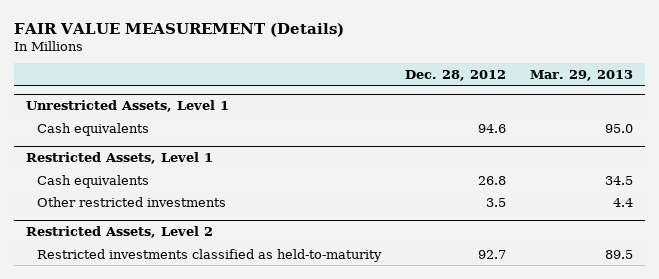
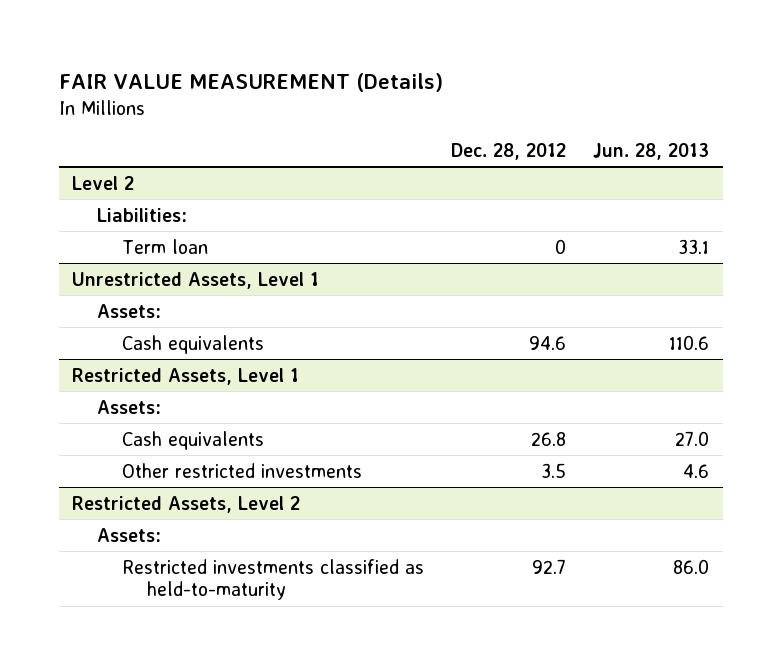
[529,70,633,82] Mar. 29, 2013 -> none
none -> [593,142,710,160] Jun. 28, 2013
none -> [72,175,135,190] Level 2
none -> [97,207,188,222] Liabilities:
none -> [122,238,209,254] Term loan
none -> [97,303,162,318] Assets:
none -> [97,399,162,414] Assets:
none -> [97,527,162,542] Assets:

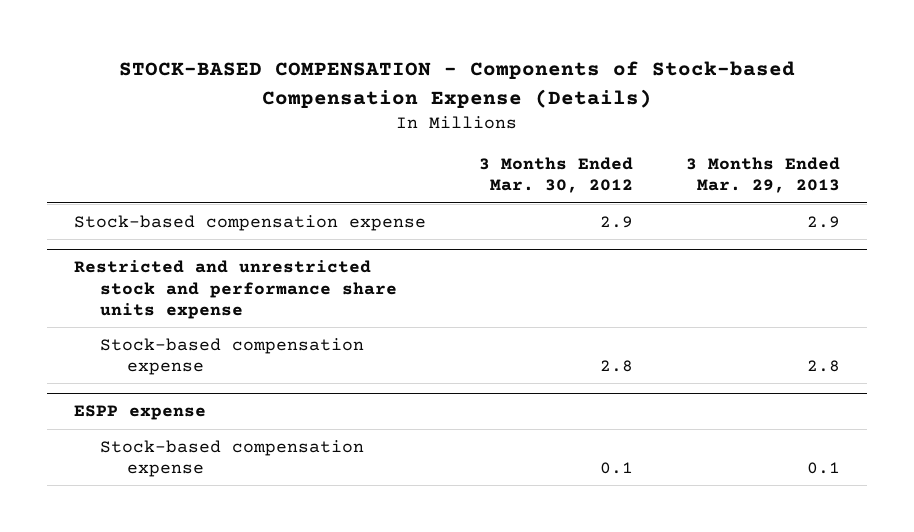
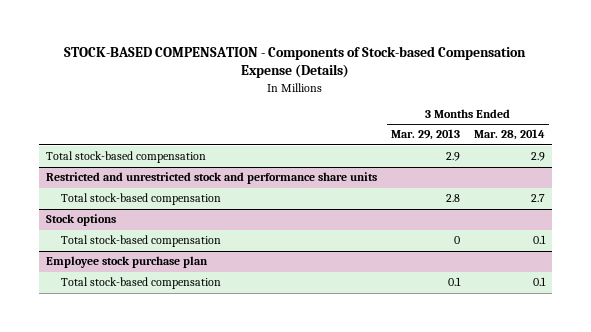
[478,157,633,194] 3 Months Ended Mar. 30, 2012 -> none
none -> [474,129,546,141] Mar. 28, 2014
[73,405,206,421] ESPP expense -> none
[73,214,426,231] Stock-based compensation expense -> [45,151,206,164] Total stock-based compensation
[73,260,398,319] Restricted and unrestricted stock and performance share units expense -> [45,172,377,185] Restricted and unrestricted stock and performance share units
[100,337,365,376] Stock-based compensation expense -> [61,193,222,206] Total stock-based compensation
none -> [45,214,116,227] Stock options
[100,439,365,478] Stock-based compensation expense -> [61,235,222,248] Total stock-based compensation
[807,462,841,475] 0.1 -> [453,236,460,245] 0
none -> [45,256,208,269] Employee stock purchase plan
none -> [61,277,222,290] Total stock-based compensation

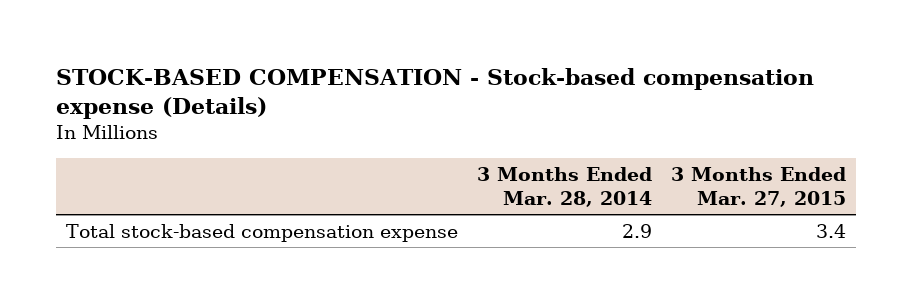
[64,45,527,79] STOCK-BASED COMPENSATION - Components of Stock-based Compensation Expense (Details) -> [55,68,814,120] STOCK-BASED COMPENSATION - Stock-based compensation expense (Details)
[390,129,460,141] Mar. 29, 2013 -> none
none -> [671,166,847,208] 3 Months Ended Mar. 27, 2015
[45,172,377,185] Restricted and unrestricted stock and performance share units -> none
[61,193,222,206] Total stock-based compensation -> none
[45,214,116,227] Stock options -> none
[61,235,222,248] Total stock-based compensation -> none
[45,256,208,269] Employee stock purchase plan -> none
[61,277,222,290] Total stock-based compensation -> none
[45,151,206,164] Total stock-based compensation -> [65,223,458,242] Total stock-based compensation expense

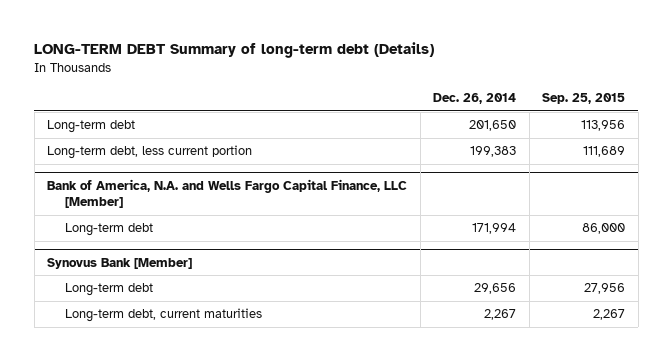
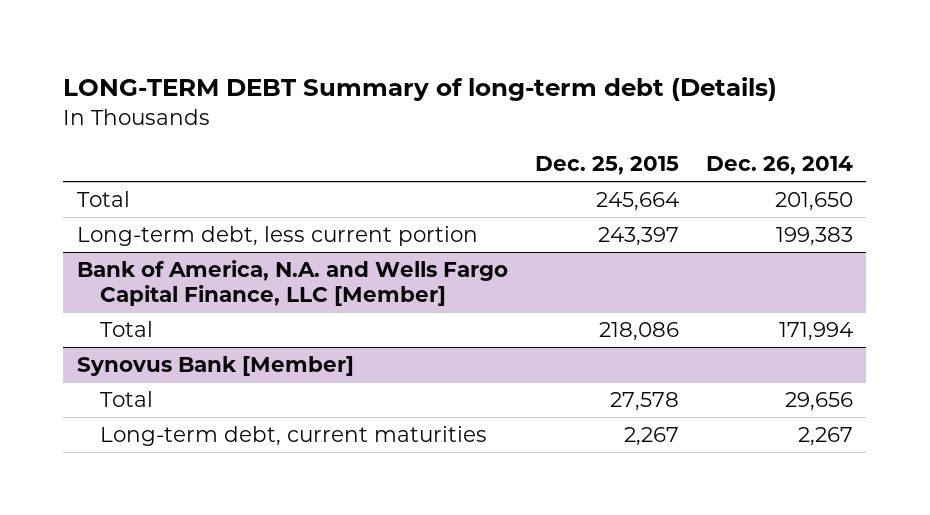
[542,93,626,105] Sep. 25, 2015 -> none
none -> [534,156,679,176] Dec. 25, 2015
[47,120,136,134] Long-term debt -> [76,190,130,207] Total
[65,223,154,237] Long-term debt -> [100,320,154,337] Total
[65,283,154,297] Long-term debt -> [100,390,154,407] Total

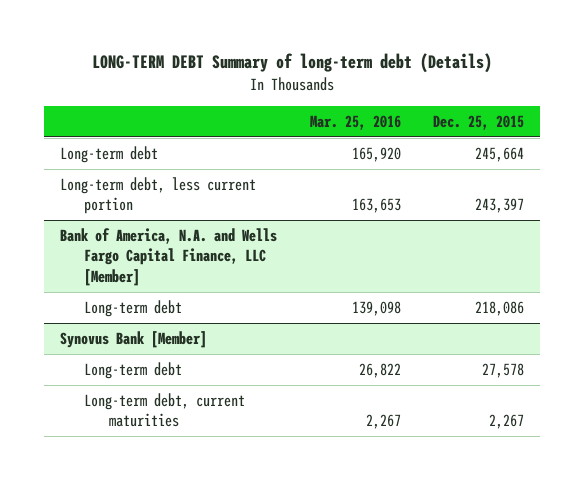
[705,156,853,176] Dec. 26, 2014 -> none
none -> [309,114,401,130] Mar. 25, 2016
[76,190,130,207] Total -> [60,146,159,164] Long-term debt
[100,320,154,337] Total -> [84,300,183,318] Long-term debt
[100,390,154,407] Total -> [84,362,183,380] Long-term debt

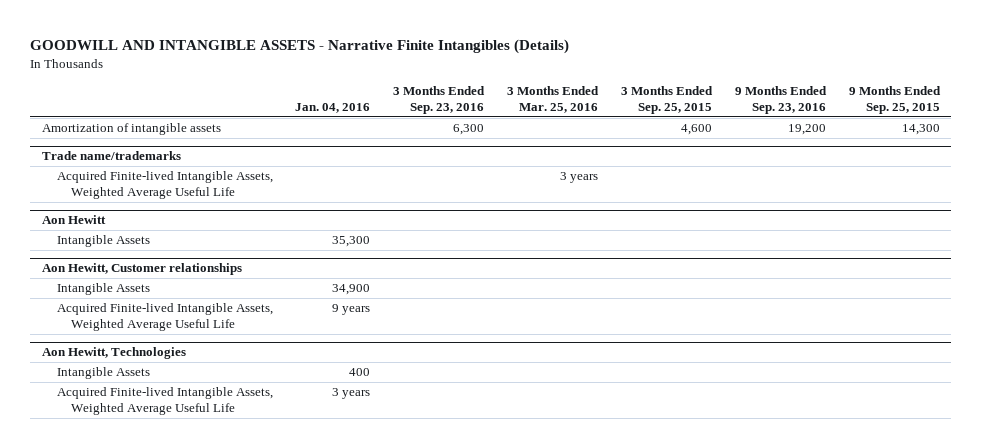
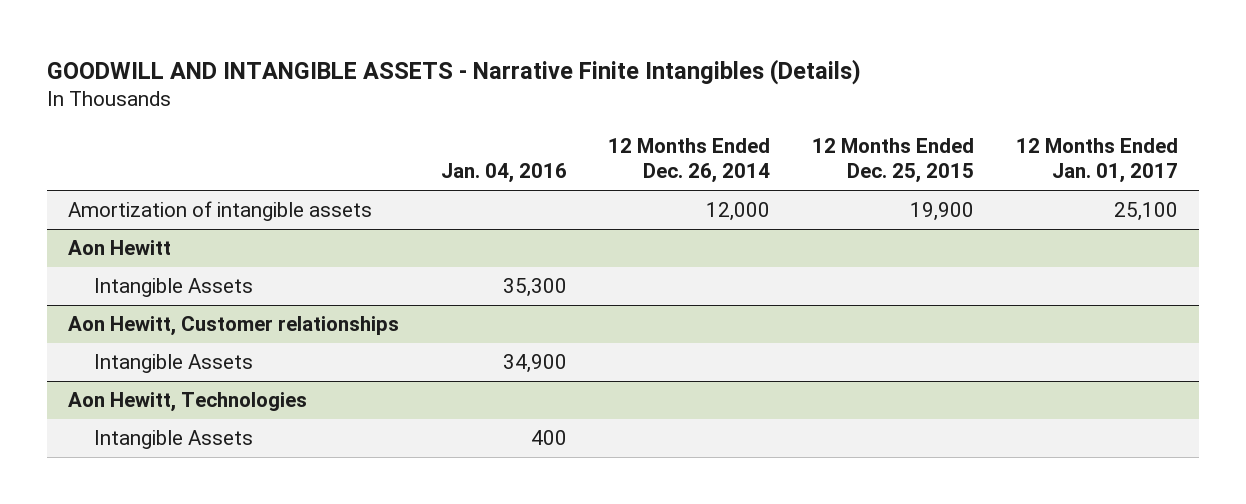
[393,85,486,115] 3 Months Ended Sep. 23, 2016 -> none
[507,85,600,114] 3 Months Ended Mar. 25, 2016 -> none
[620,85,713,115] 3 Months Ended Sep. 25, 2015 -> none
[734,85,827,115] 9 Months Ended Sep. 23, 2016 -> none
[848,85,941,115] 9 Months Ended Sep. 25, 2015 -> none
none -> [608,138,771,184] 12 Months Ended Dec. 26, 2014
none -> [812,138,975,184] 12 Months Ended Dec. 25, 2015
none -> [1015,138,1178,184] 12 Months Ended Jan. 01, 2017
[41,151,181,161] Trade name/trademarks -> none
[56,170,273,200] Acquired Finite-lived Intangible Assets, Weighted Average Useful Life -> none
[56,302,273,332] Acquired Finite-lived Intangible Assets, Weighted Average Useful Life -> none
[56,386,273,416] Acquired Finite-lived Intangible Assets, Weighted Average Useful Life -> none

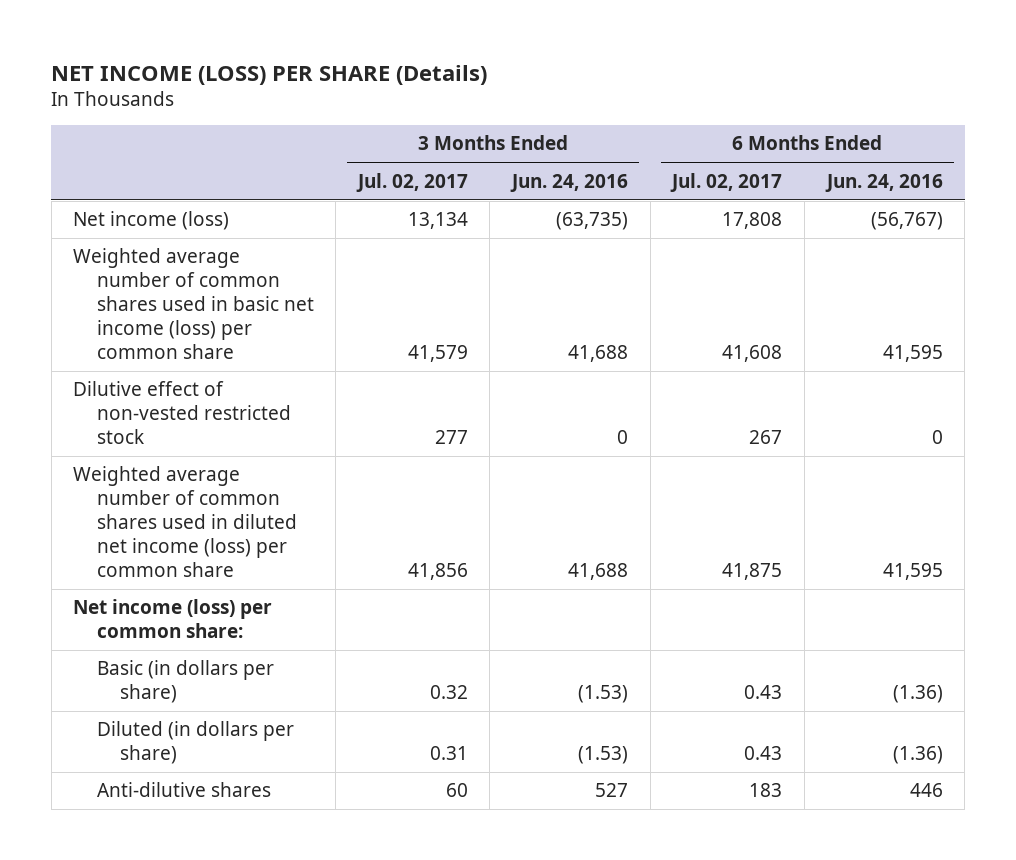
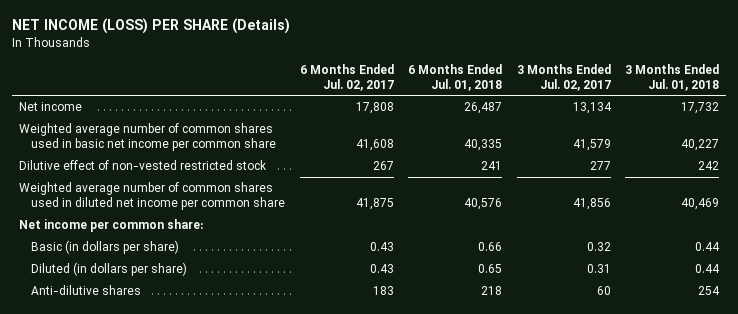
[510,173,629,192] Jun. 24, 2016 -> none
[824,173,943,192] Jun. 24, 2016 -> none
none -> [408,63,503,91] 6 Months Ended Jul. 01, 2018
none -> [625,63,720,91] 3 Months Ended Jul. 01, 2018
[73,211,230,231] Net income (loss) -> [19,102,83,112] Net income
[73,248,314,359] Weighted average number of common shares used in basic net income (loss) per common share -> [19,123,277,152] Weighted average number of common shares used in basic net income per common share
[73,466,297,577] Weighted average number of common shares used in diluted net income (loss) per common share -> [19,182,286,211] Weighted average number of common shares used in diluted net income per common share
[73,599,273,639] Net income (loss) per common share: -> [19,219,204,233] Net income per common share:

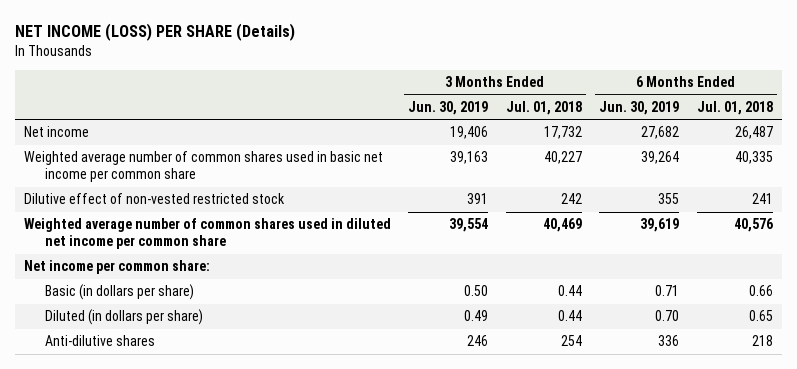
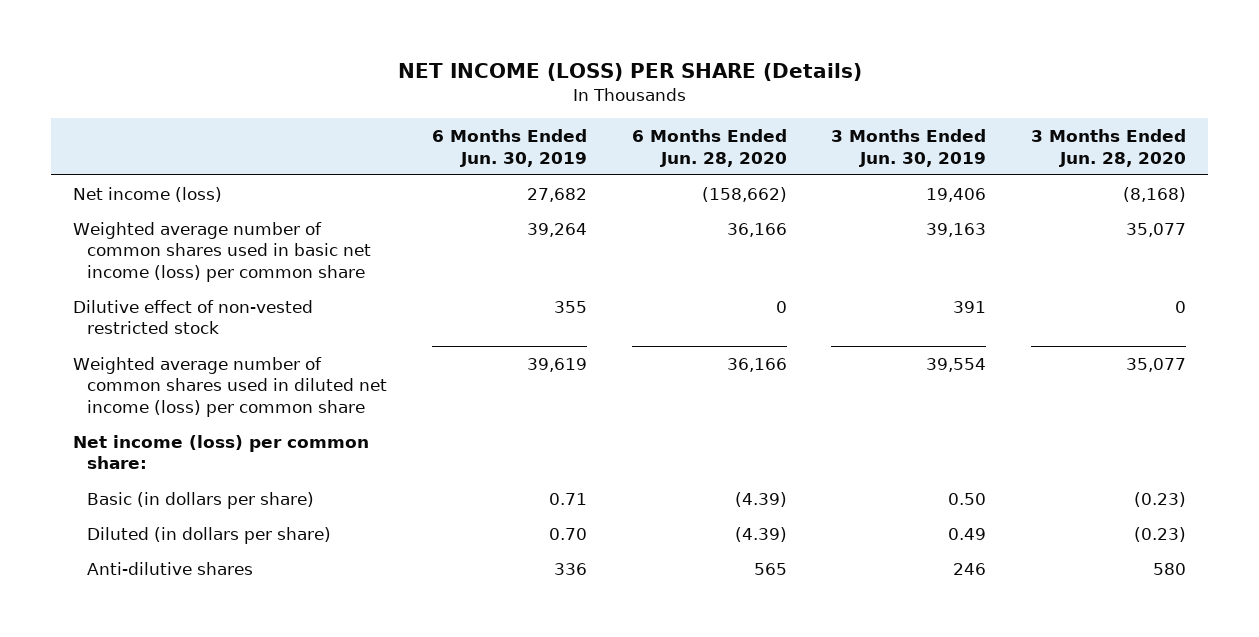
[505,100,582,115] Jul. 01, 2018 -> none
[696,100,773,115] Jul. 01, 2018 -> none
none -> [631,129,787,167] 6 Months Ended Jun. 28, 2020
none -> [1030,129,1186,167] 3 Months Ended Jun. 28, 2020
[23,126,89,138] Net income -> [73,186,223,202] Net income (loss)
[23,151,383,183] Weighted average number of common shares used in basic net income per common share -> [73,221,372,282] Weighted average number of common shares used in basic net income (loss) per common share
[23,218,391,250] Weighted average number of common shares used in diluted net income per common share -> [73,356,388,417] Weighted average number of common shares used in diluted net income (loss) per common share
[23,260,210,275] Net income per common share: -> [73,434,370,470] Net income (loss) per common share:

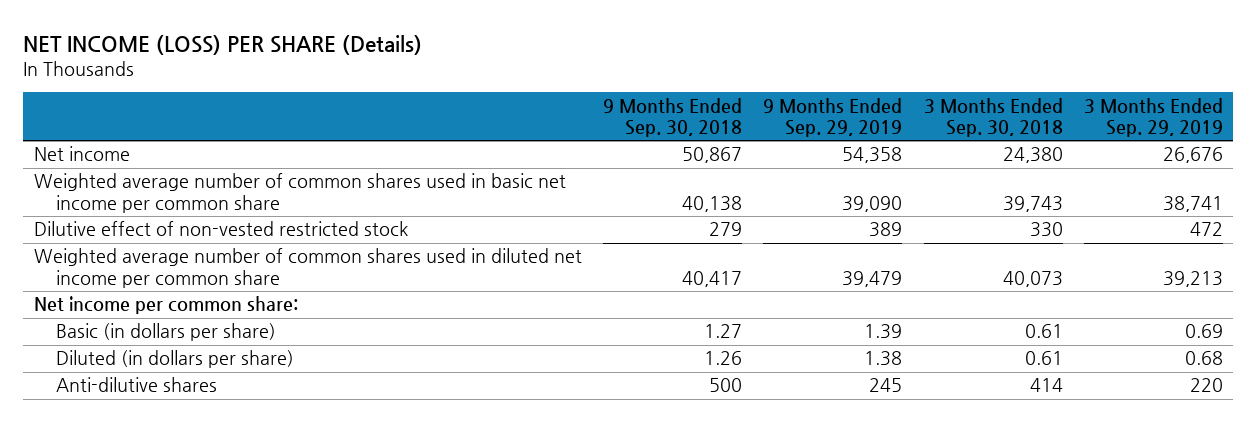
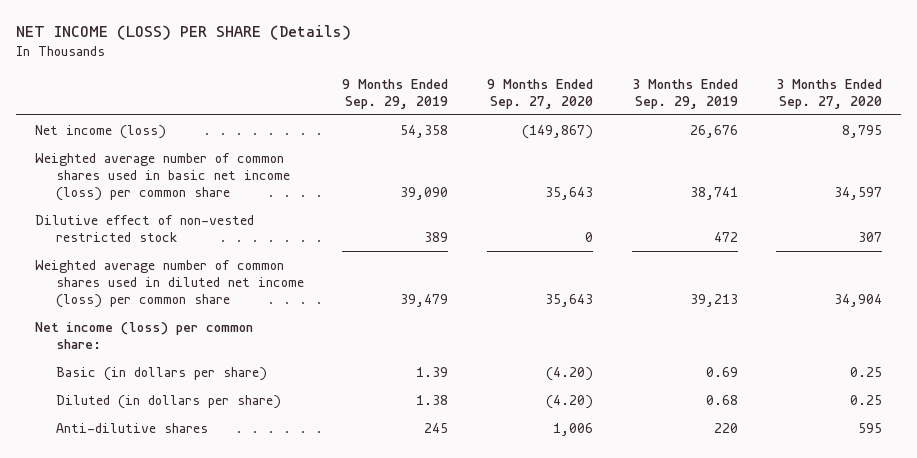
[603,97,743,138] 9 Months Ended Sep. 30, 2018 -> none
[923,97,1063,138] 3 Months Ended Sep. 30, 2018 -> none
none -> [486,78,593,109] 9 Months Ended Sep. 27, 2020
none -> [776,78,883,109] 3 Months Ended Sep. 27, 2020
[33,146,130,162] Net income -> [35,124,167,139] Net income (loss)
[33,173,566,213] Weighted average number of common shares used in basic net income per common share -> [35,152,290,201] Weighted average number of common shares used in basic net income (loss) per common share
[33,248,582,288] Weighted average number of common shares used in diluted net income per common share -> [35,259,304,308] Weighted average number of common shares used in diluted net income (loss) per common share
[33,296,298,315] Net income per common share: -> [35,321,254,349] Net income (loss) per common share:

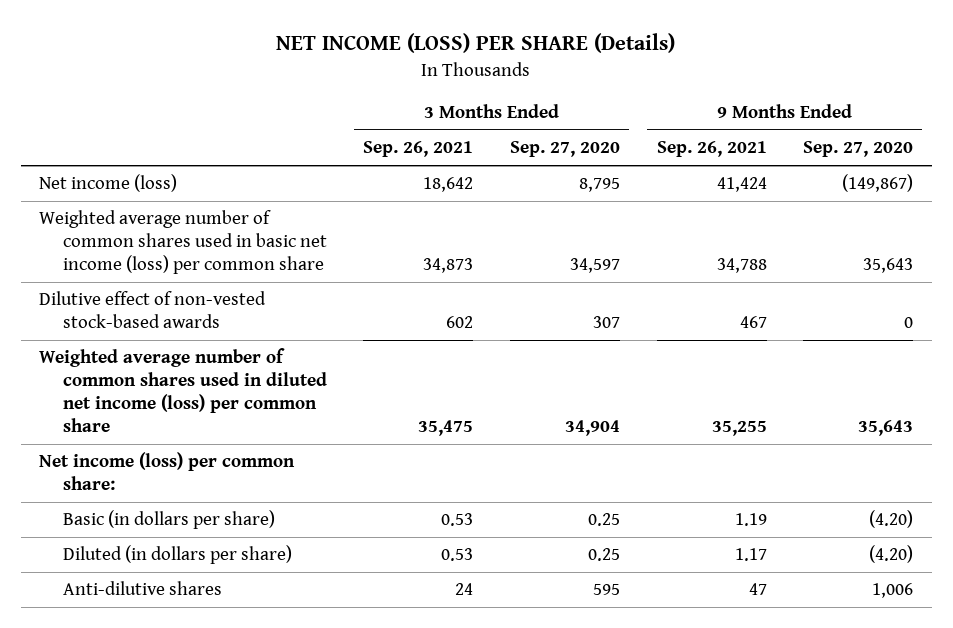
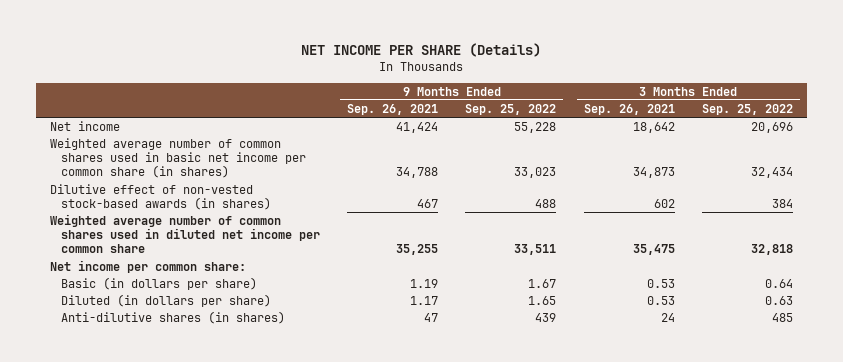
[276,33,676,54] NET INCOME (LOSS) PER SHARE (Details) -> [301,42,542,57] NET INCOME PER SHARE (Details)
[509,141,620,158] Sep. 27, 2020 -> none
[803,141,914,158] Sep. 27, 2020 -> none
none -> [465,103,557,115] Sep. 25, 2022
none -> [701,103,793,115] Sep. 25, 2022
[39,174,178,193] Net income (loss) -> [49,120,120,131] Net income
[39,210,327,275] Weighted average number of common shares used in basic net income (loss) per common share -> [49,137,306,179] Weighted average number of common shares used in basic net income per common share (in shares)
[39,291,267,329] Dilutive effect of non-vested stock-based awards -> [49,183,271,211] Dilutive effect of non-vested stock-based awards (in shares)
[39,348,327,433] Weighted average number of common shares used in diluted net income (loss) per common share -> [49,213,320,254] Weighted average number of common shares used in diluted net income per common share
[39,452,296,491] Net income (loss) per common share: -> [49,259,246,273] Net income per common share:
[62,581,222,596] Anti-dilutive shares -> [60,310,285,324] Anti-dilutive shares (in shares)

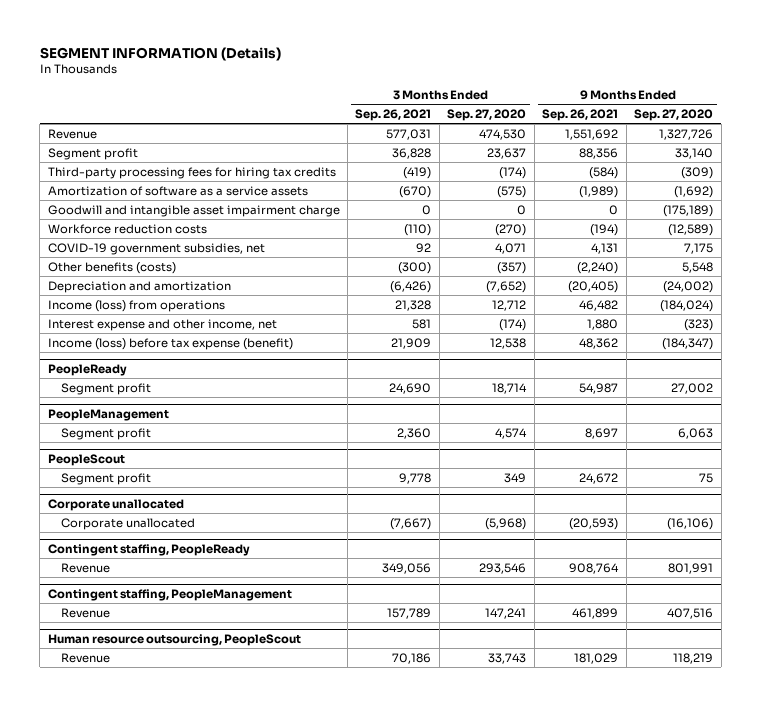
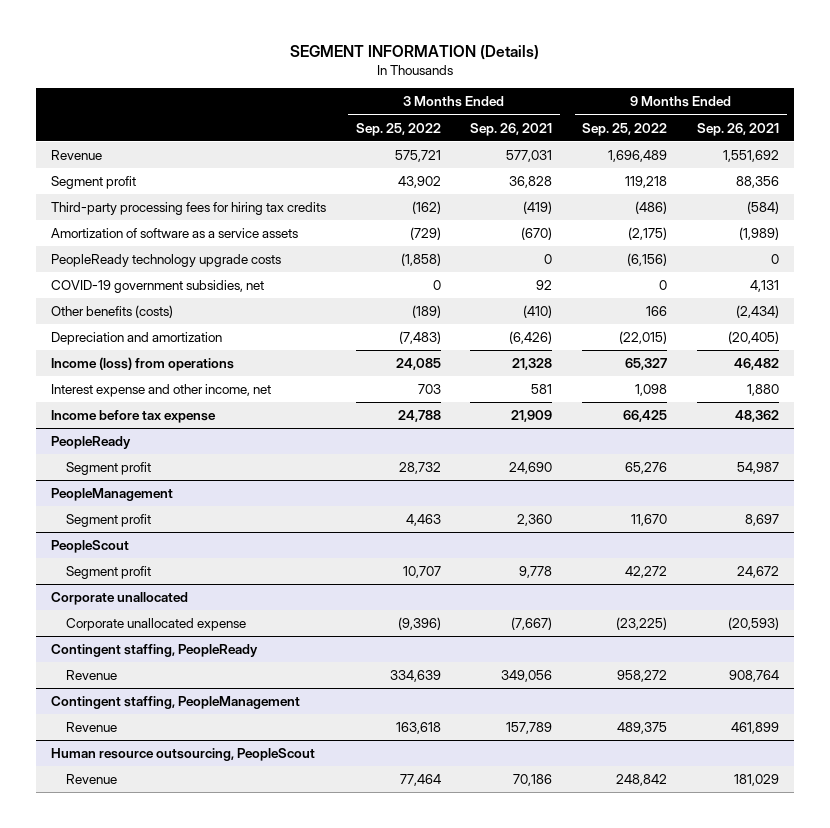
[447,109,527,122] Sep. 27, 2020 -> none
[634,109,714,122] Sep. 27, 2020 -> none
none -> [355,122,441,136] Sep. 25, 2022
none -> [582,122,668,136] Sep. 25, 2022
[47,204,340,217] Goodwill and intangible asset impairment charge -> none
[47,223,207,234] Workforce reduction costs -> none
none -> [50,254,281,268] PeopleReady technology upgrade costs
[398,261,432,274] (300) -> [523,305,553,319] (410)
[577,261,619,274] (2,240) -> [736,305,780,319] (2,434)
[47,337,293,350] Income (loss) before tax expense (benefit) -> [50,410,216,424] Income before tax expense
[60,517,195,530] Corporate unallocated -> [65,618,246,632] Corporate unallocated expense

